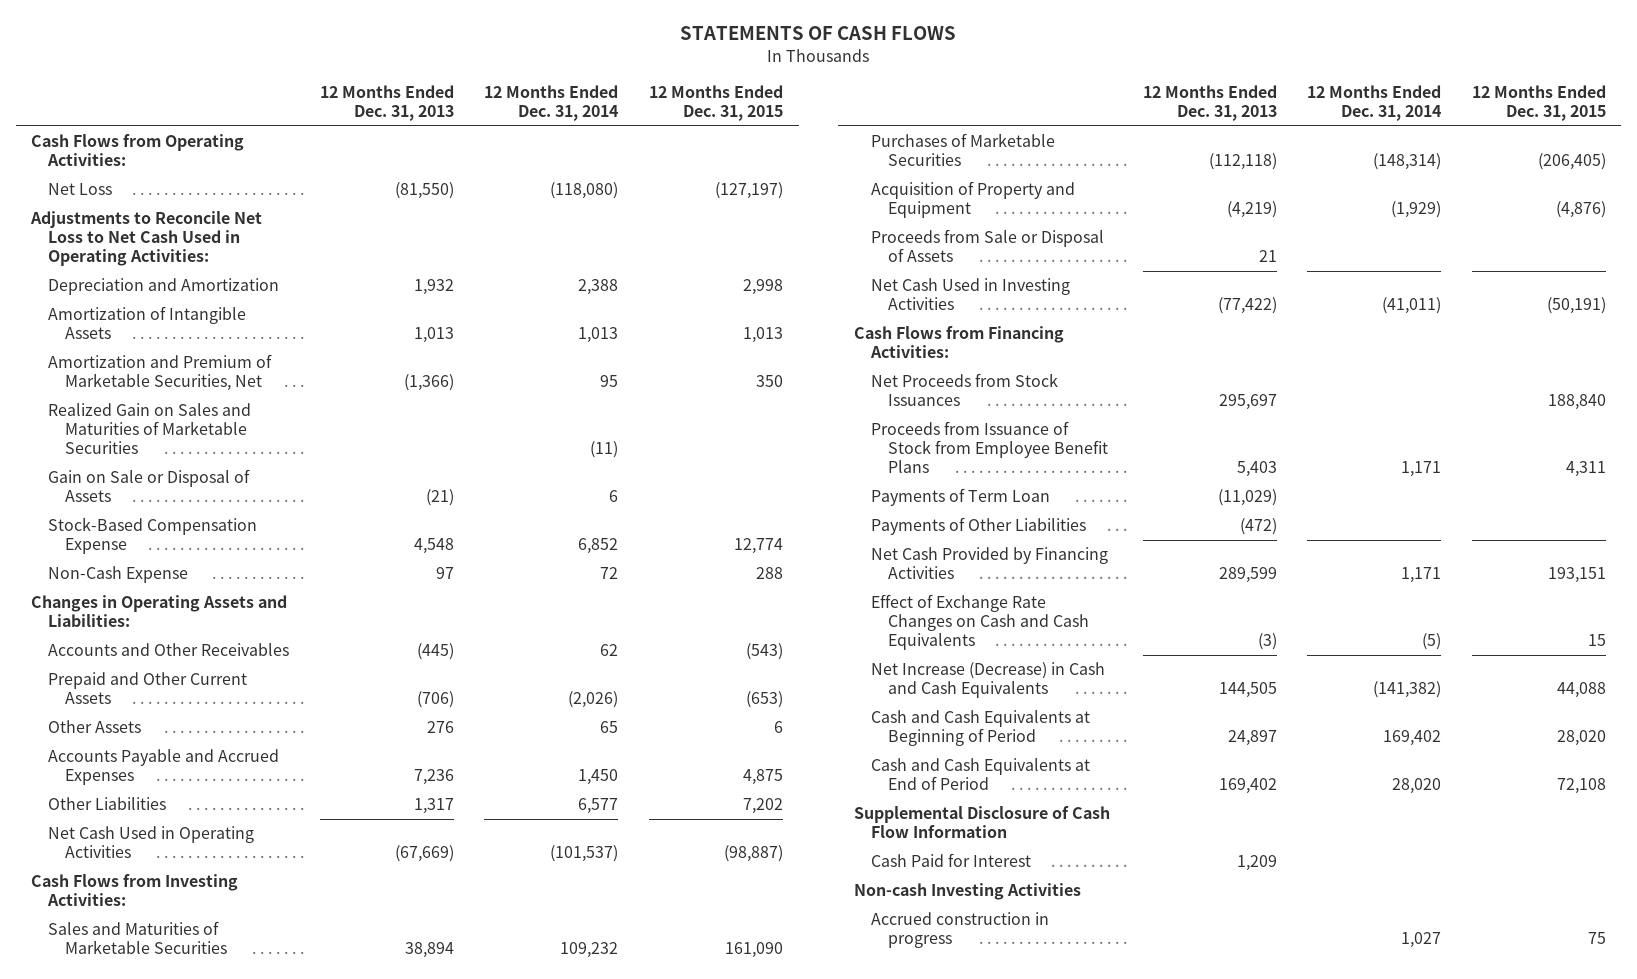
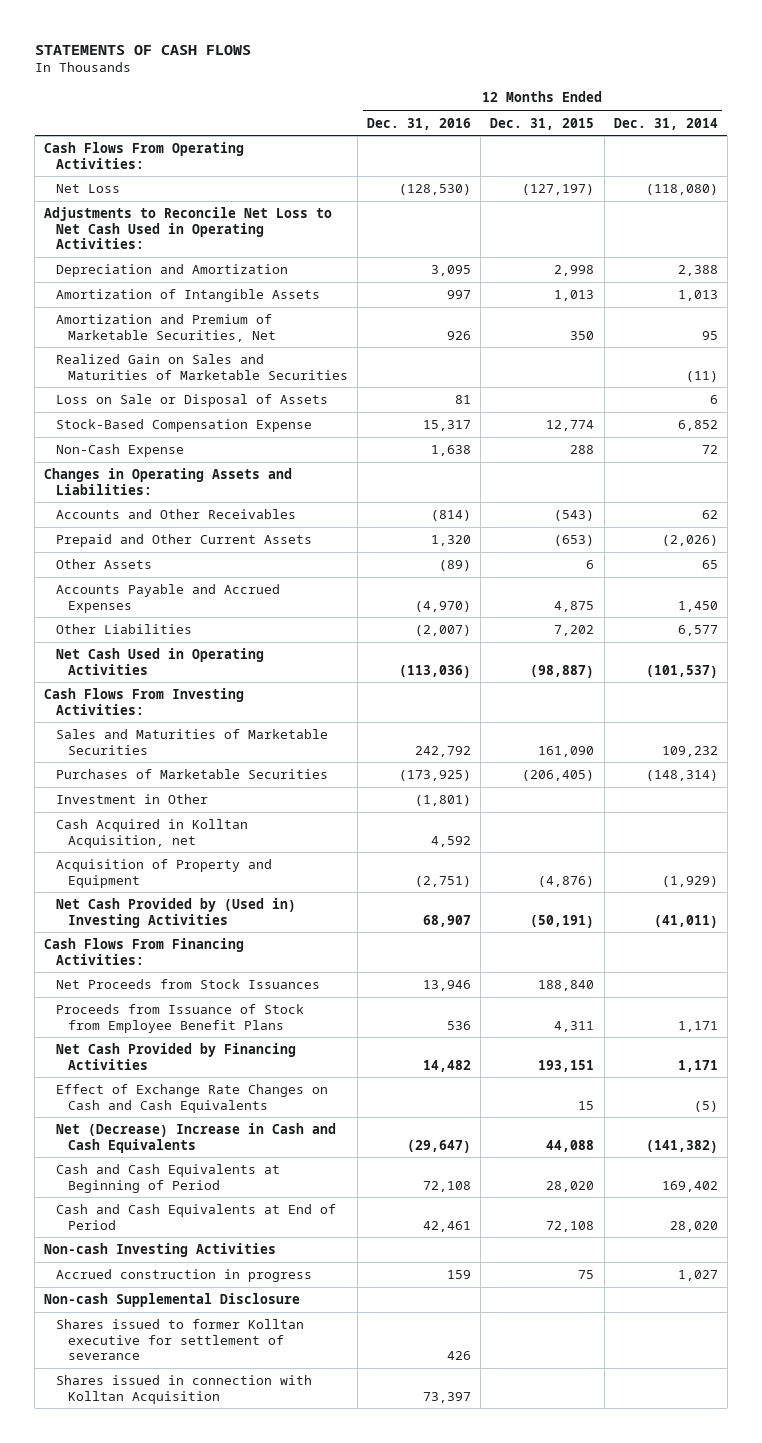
[319,85,454,122] 12 Months Ended Dec. 31, 2013 -> none
none -> [367,117,472,130] Dec. 31, 2016
[30,134,244,167] Cash Flows from Operating Activities: -> [44,142,245,169] Cash Flows From Operating Activities:
[48,469,251,503] Gain on Sale or Disposal of Assets -> [56,394,329,408] Loss on Sale or Disposal of Assets
[30,874,238,907] Cash Flows from Investing Activities: -> [44,688,245,715] Cash Flows From Investing Activities:
none -> [56,794,209,805] Investment in Other
none -> [56,819,249,848] Cash Acquired in Kolltan Acquisition, net
[870,229,1104,263] Proceeds from Sale or Disposal of Assets -> none
[870,278,1070,311] Net Cash Used in Investing Activities -> [56,898,297,928] Net Cash Provided by (Used in) Investing Activities
[853,326,1064,359] Cash Flows from Financing Activities: -> [44,938,245,965] Cash Flows From Financing Activities:
[870,488,1050,507] Payments of Term Loan -> none
[870,517,1086,536] Payments of Other Liabilities -> none
[870,662,1105,699] Net Increase (Decrease) in Cash and Cash Equivalents -> [56,1123,337,1153] Net (Decrease) Increase in Cash and Cash Equivalents
[853,806,1110,839] Supplemental Disclosure of Cash Flow Information -> none
[870,853,1031,868] Cash Paid for Interest -> none
none -> [44,1293,301,1308] Non-cash Supplemental Disclosure
none -> [56,1319,305,1361] Shares issued to former Kolltan executive for settlement of severance
none -> [56,1375,313,1404] Shares issued in connection with Kolltan Acquisition

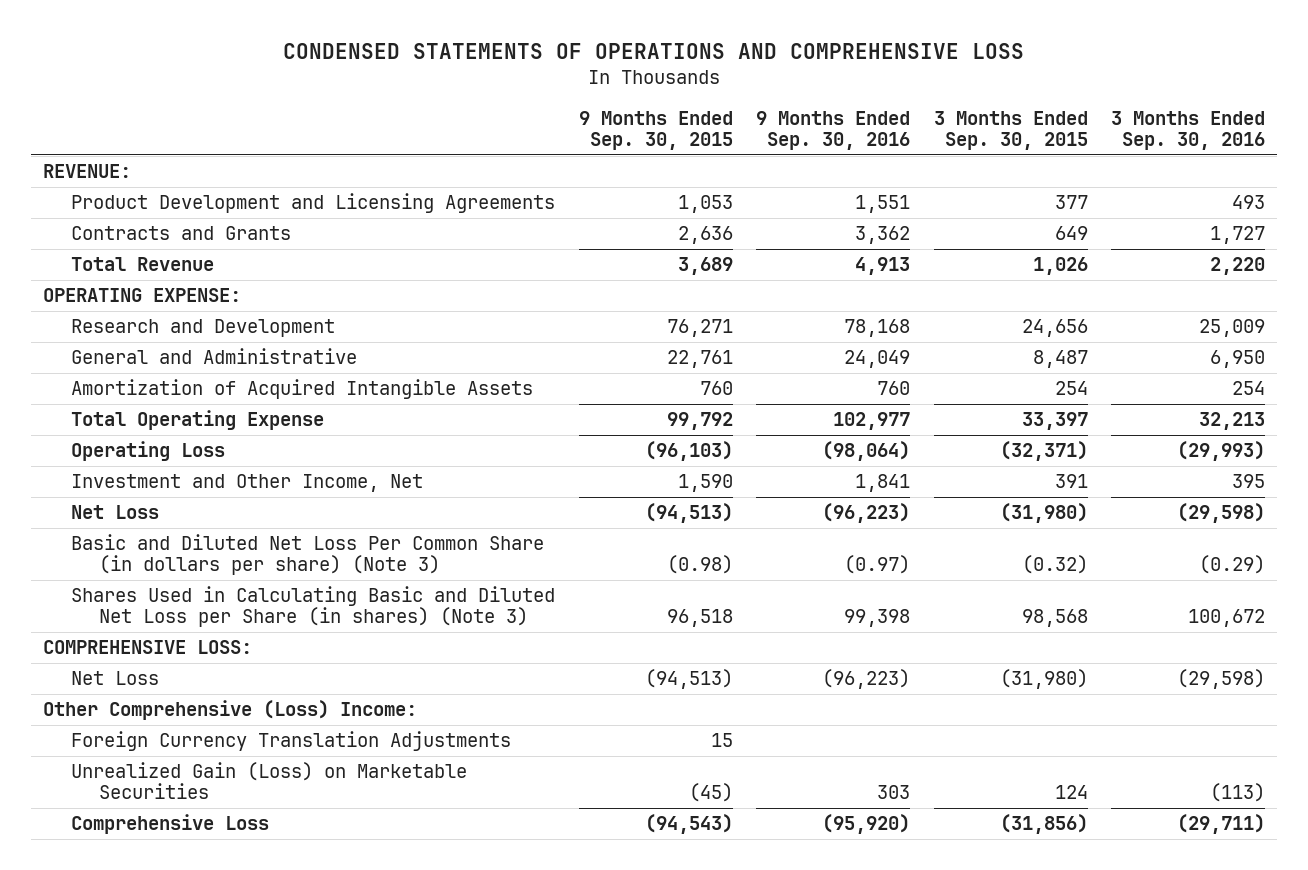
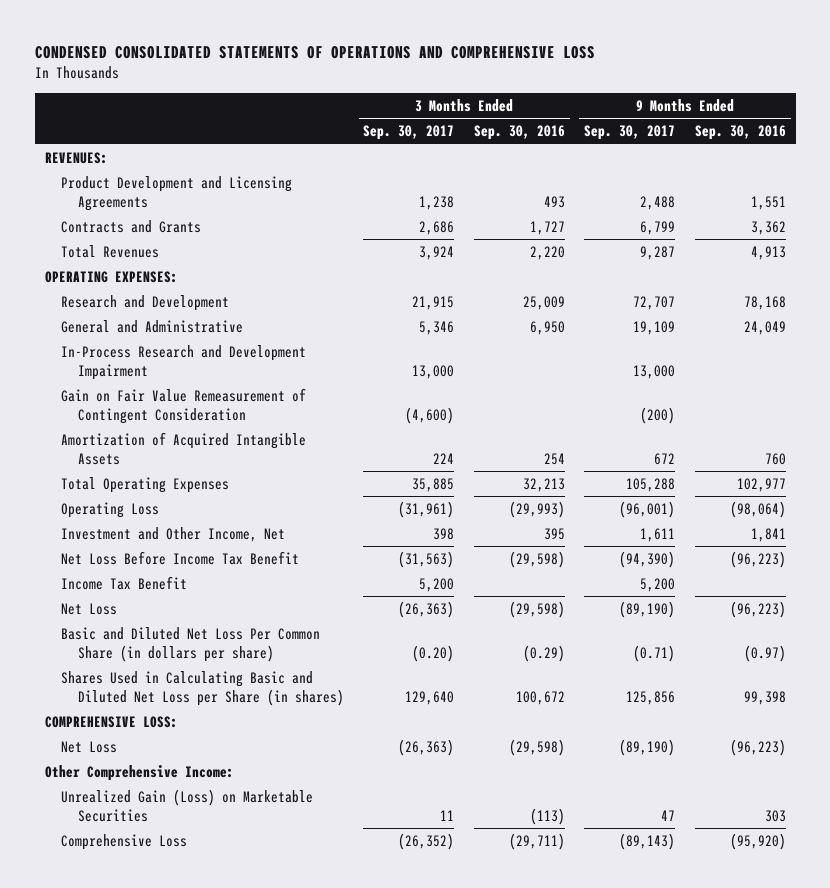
[283,43,1025,60] CONDENSED STATEMENTS OF OPERATIONS AND COMPREHENSIVE LOSS -> [34,45,595,59] CONDENSED CONSOLIDATED STATEMENTS OF OPERATIONS AND COMPREHENSIVE LOSS
[578,110,733,150] 9 Months Ended Sep. 30, 2015 -> none
[933,110,1088,150] 3 Months Ended Sep. 30, 2015 -> none
none -> [363,125,455,141] Sep. 30, 2017
none -> [584,125,676,141] Sep. 30, 2017
[42,164,131,179] REVENUE: -> [44,151,108,164] REVENUES:
[70,257,214,272] Total Revenue -> [61,244,160,258] Total Revenues
[42,288,241,303] OPERATING EXPENSE: -> [44,270,178,283] OPERATING EXPENSES:
none -> [61,344,307,380] In-Process Research and Development Impairment
none -> [61,387,307,424] Gain on Fair Value Remeasurement of Contingent Consideration
[70,410,324,431] Total Operating Expense -> [61,476,230,493] Total Operating Expenses
none -> [61,550,300,565] Net Loss Before Income Tax Benefit
none -> [61,575,188,590] Income Tax Benefit
[70,534,544,576] Basic and Diluted Net Loss Per Common Share (in dollars per share) (Note 3) -> [61,626,321,662] Basic and Diluted Net Loss Per Common Share (in dollars per share)
[70,586,555,628] Shares Used in Calculating Basic and Diluted Net Loss per Share (in shares) (Note 3) -> [61,670,344,706] Shares Used in Calculating Basic and Diluted Net Loss per Share (in shares)
[70,731,511,752] Foreign Currency Translation Adjustments -> none
[42,700,417,721] Other Comprehensive (Loss) Income: -> [44,764,234,781] Other Comprehensive Income:

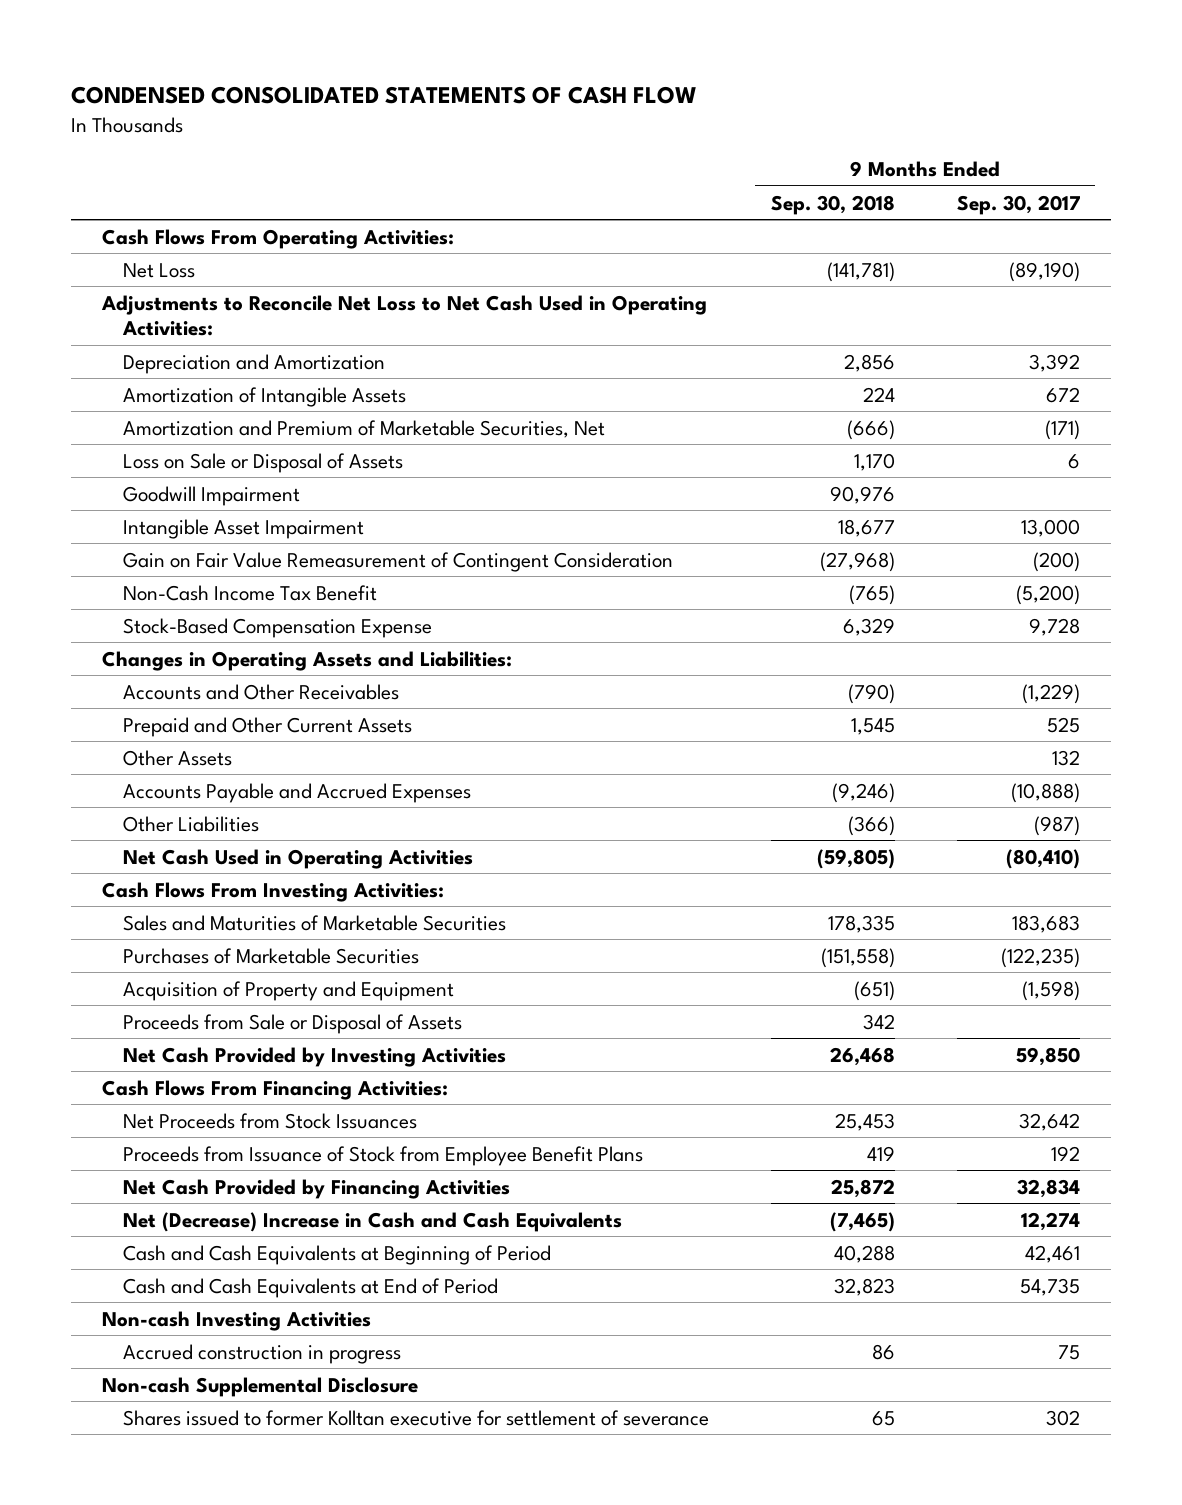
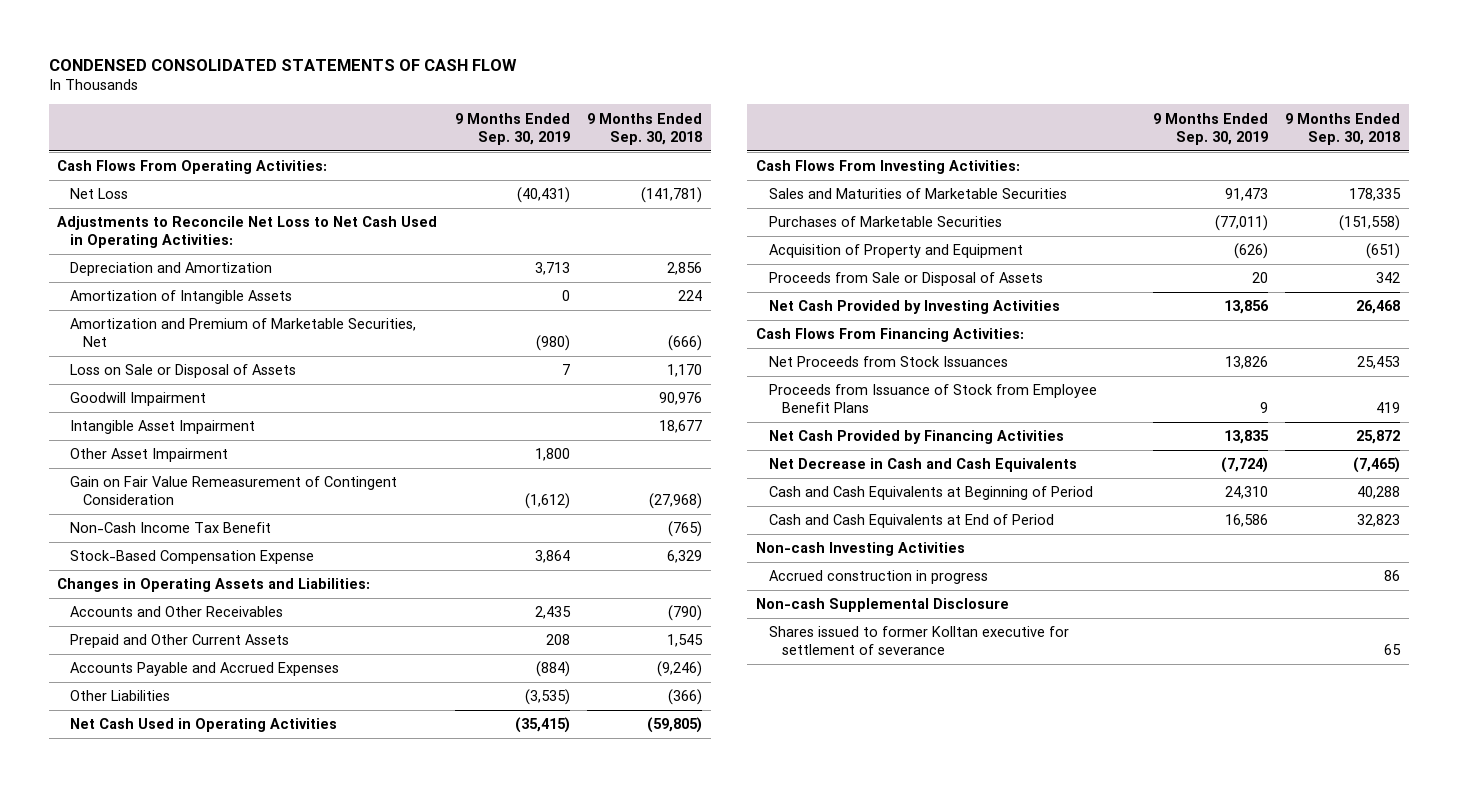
[956,194,1080,215] Sep. 30, 2017 -> none
none -> [454,112,570,145] 9 Months Ended Sep. 30, 2019
none -> [70,448,229,463] Other Asset Impairment
[122,749,232,766] Other Assets -> none
[122,1211,622,1232] Net (Decrease) Increase in Cash and Cash Equivalents -> [768,458,1077,473] Net Decrease in Cash and Cash Equivalents

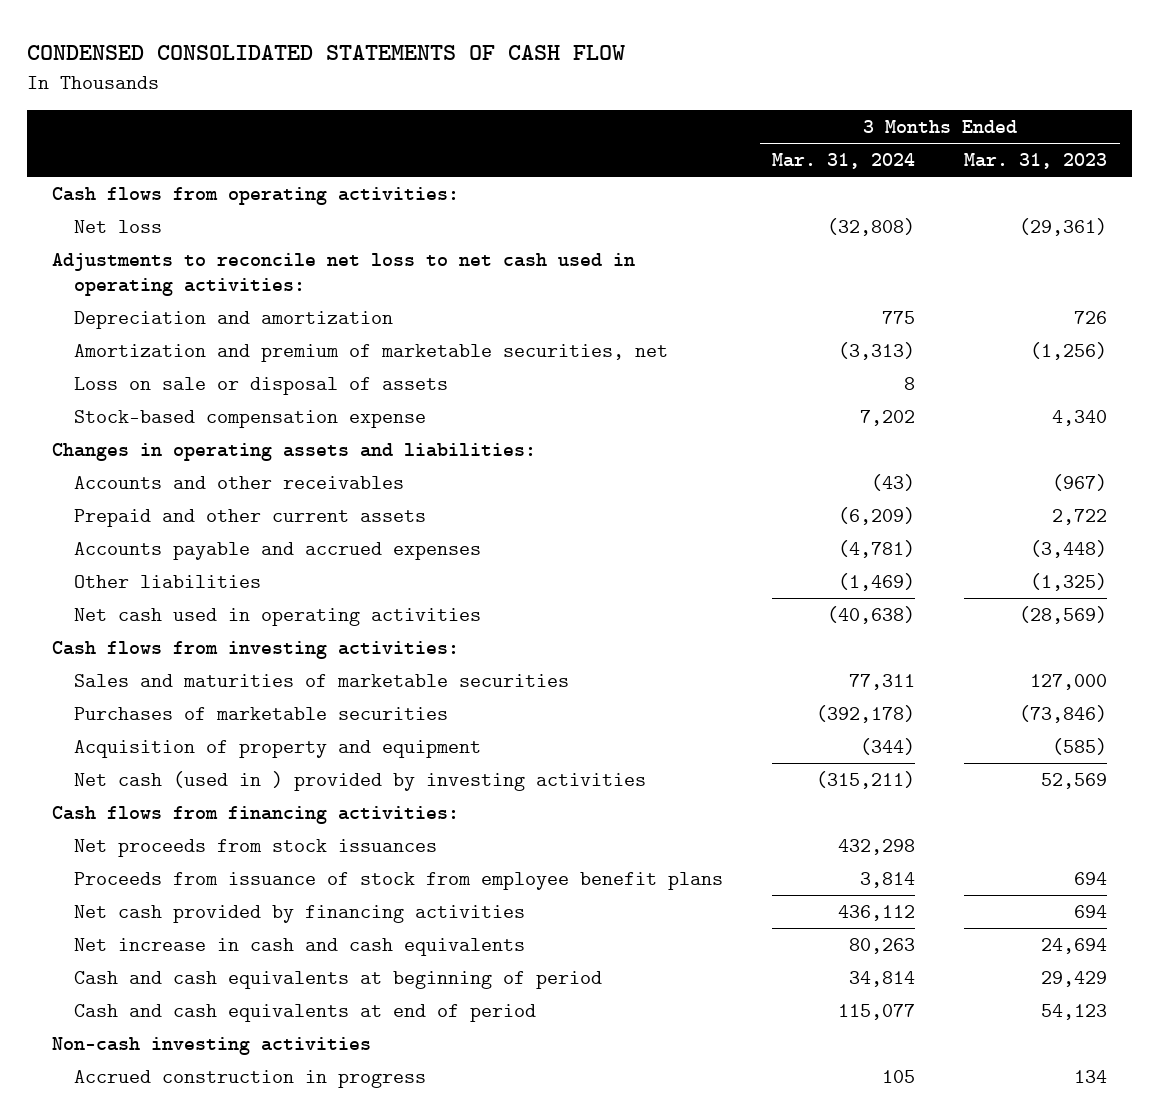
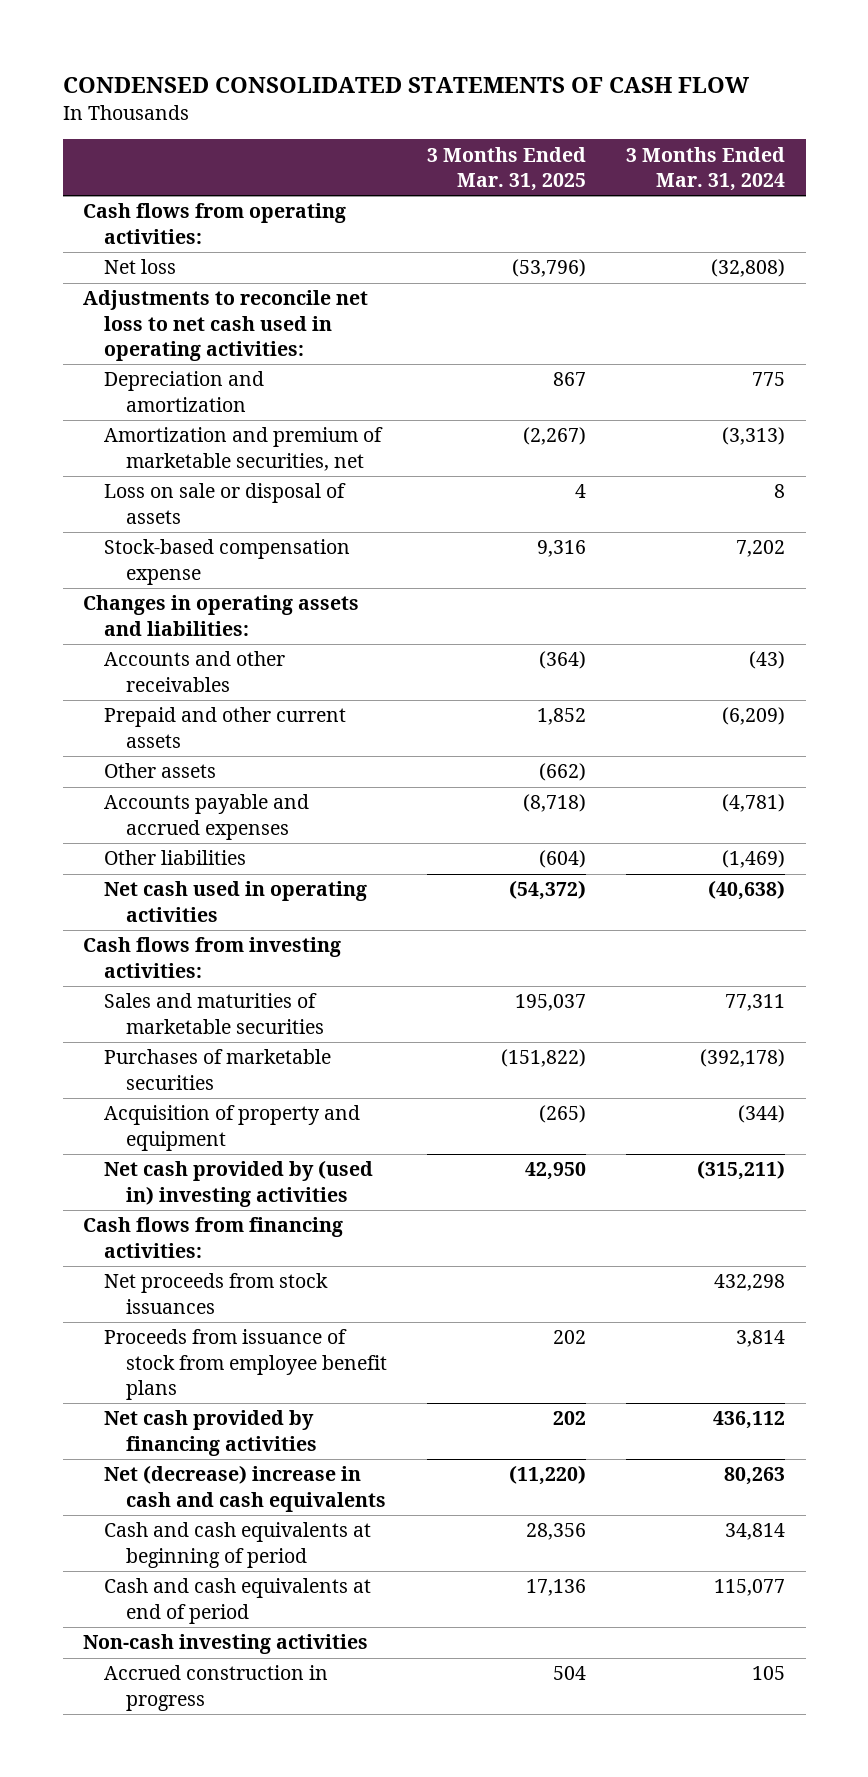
[964,153,1108,170] Mar. 31, 2023 -> none
none -> [426,146,586,191] 3 Months Ended Mar. 31, 2025
none -> [104,763,217,779] Other assets
[73,771,646,792] Net cash (used in ) provided by investing activities -> [104,1160,374,1207] Net cash provided by (used in) investing activities
[73,938,525,957] Net increase in cash and cash equivalents -> [104,1465,386,1512] Net (decrease) increase in cash and cash equivalents

